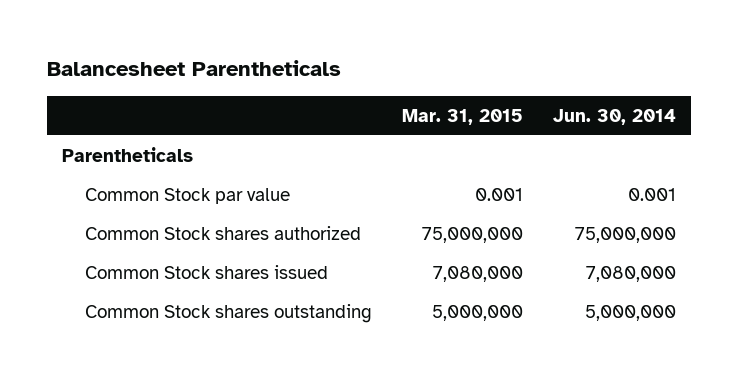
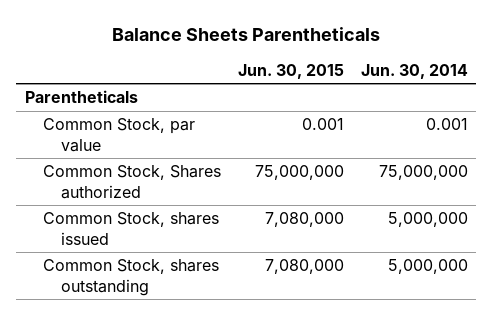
[46,60,341,77] Balancesheet Parentheticals -> [112,26,381,41] Balance Sheets Parentheticals
[402,108,524,125] Mar. 31, 2015 -> none
none -> [237,63,344,79] Jun. 30, 2015
[85,188,291,205] Common Stock par value -> [42,118,195,152] Common Stock, par value
[85,226,362,241] Common Stock shares authorized -> [42,165,221,199] Common Stock, Shares authorized
[85,265,329,280] Common Stock shares issued -> [42,212,219,245] Common Stock, shares issued
[586,266,677,283] 7,080,000 -> [387,212,468,228] 5,000,000
[85,304,373,324] Common Stock shares outstanding -> [42,259,219,296] Common Stock, shares outstanding

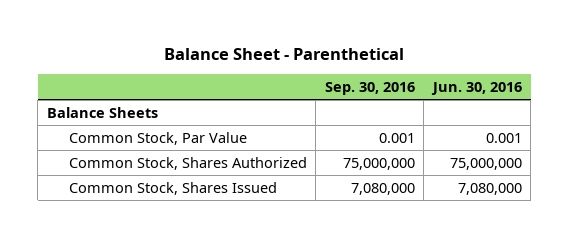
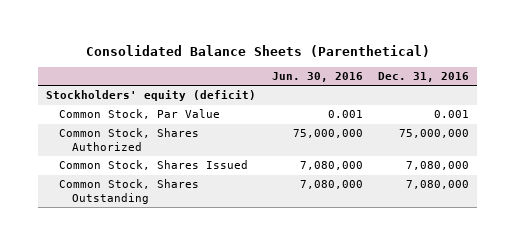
[164,48,405,61] Balance Sheet - Parenthetical -> [85,44,430,57] Consolidated Balance Sheets (Parenthetical)
[324,82,415,96] Sep. 30, 2016 -> none
none -> [378,72,470,83] Dec. 31, 2016
[46,106,158,118] Balance Sheets -> none
none -> [46,90,257,102] Stockholders' equity (deficit)
none -> [58,179,199,205] Common Stock, Shares Outstanding

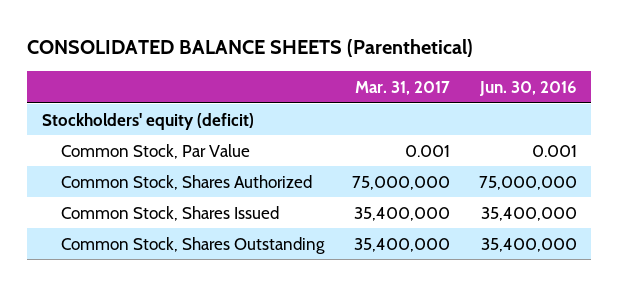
[85,44,430,57] Consolidated Balance Sheets (Parenthetical) -> [27,39,474,58] CONSOLIDATED BALANCE SHEETS (Parenthetical)
[378,72,470,83] Dec. 31, 2016 -> none
none -> [355,80,451,95] Mar. 31, 2017
[299,161,363,171] 7,080,000 -> [480,206,577,221] 35,400,000
[299,180,363,190] 7,080,000 -> [480,237,577,252] 35,400,000

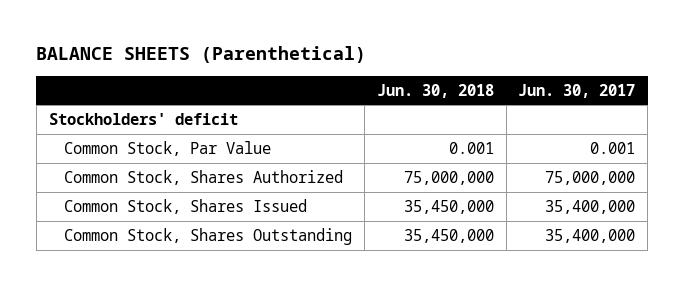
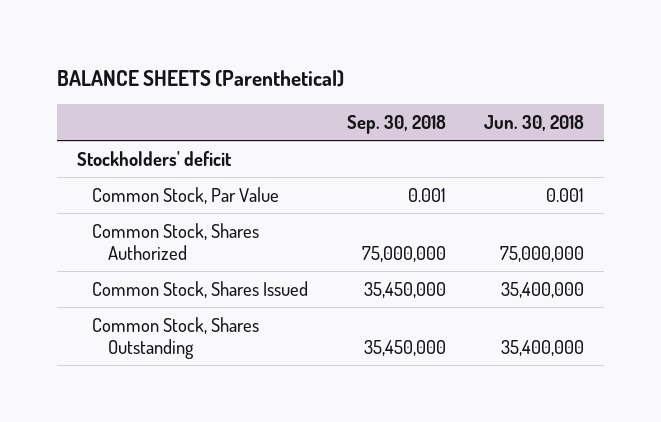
[518,83,636,98] Jun. 30, 2017 -> none
none -> [346,115,446,135] Sep. 30, 2018
[403,199,494,214] 35,450,000 -> [501,281,585,298] 35,400,000
[403,228,494,243] 35,450,000 -> [501,340,585,357] 35,400,000

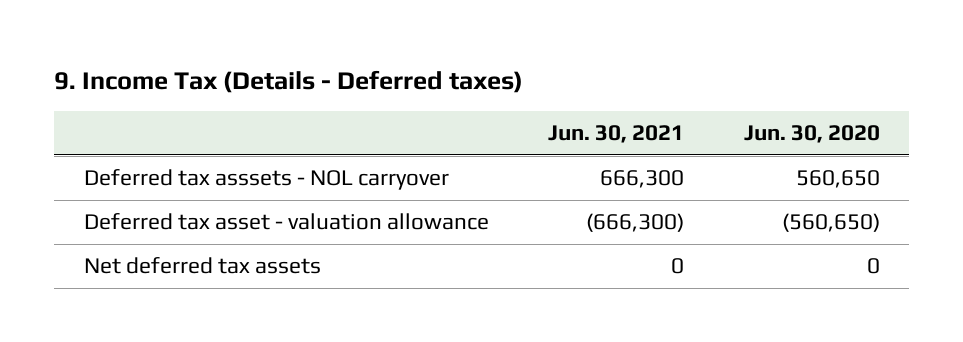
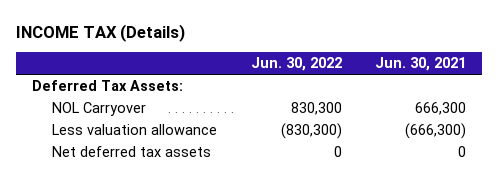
[53,69,523,93] 9. Income Tax (Details - Deferred taxes) -> [15,24,185,43] INCOME TAX (Details)
[743,125,880,144] Jun. 30, 2020 -> none
none -> [250,57,342,72] Jun. 30, 2022
none -> [32,80,184,92] Deferred Tax Assets:
[83,169,449,191] Deferred tax asssets - NOL carryover -> [52,102,147,117] NOL Carryover
[83,213,489,231] Deferred tax asset - valuation allowance -> [52,124,218,136] Less valuation allowance

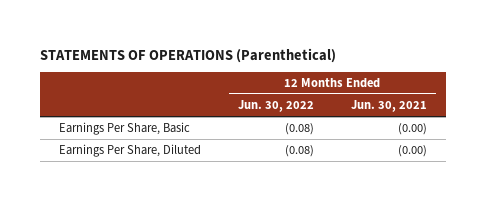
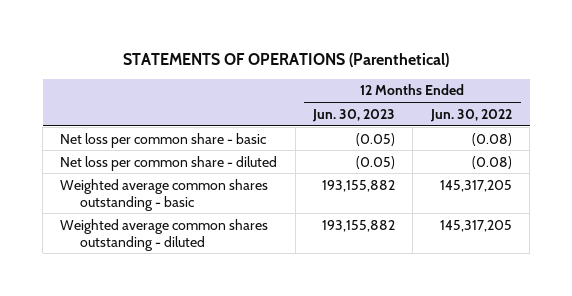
[351,100,428,113] Jun. 30, 2021 -> none
none -> [312,108,396,122] Jun. 30, 2023
[58,122,190,136] Earnings Per Share, Basic -> [60,132,267,148] Net loss per common share - basic
[58,144,201,158] Earnings Per Share, Diluted -> [60,155,278,171] Net loss per common share - diluted
none -> [60,178,269,211] Weighted average common shares outstanding - basic
none -> [60,218,269,251] Weighted average common shares outstanding - diluted

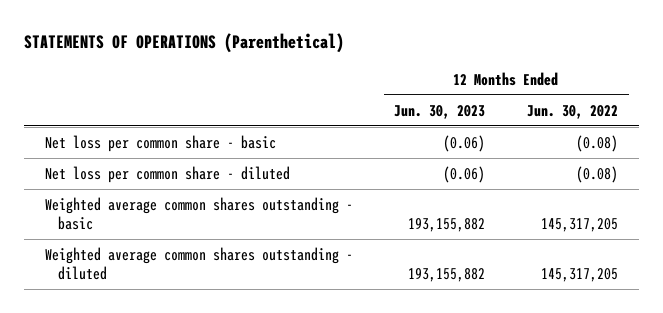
[356,132,396,146] (0.05) -> [443,134,486,152] (0.06)
[356,155,396,169] (0.05) -> [443,165,486,183] (0.06)

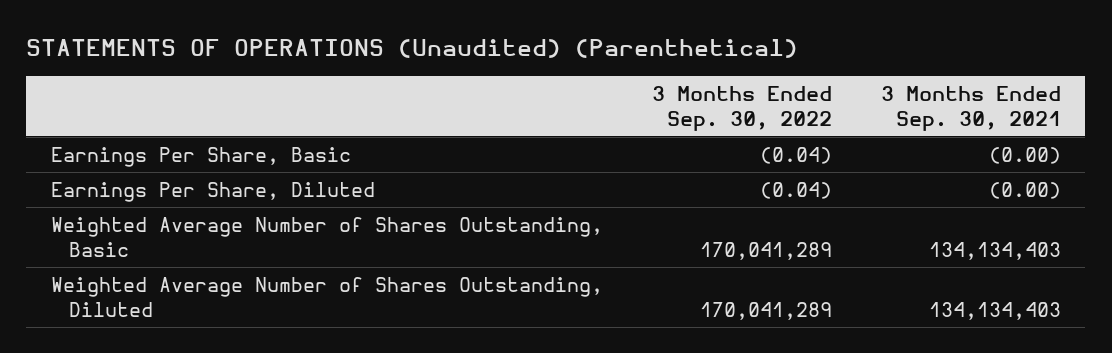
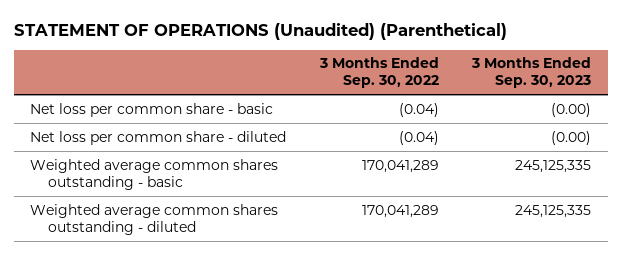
[26,39,799,59] STATEMENTS OF OPERATIONS (Unaudited) (Parenthetical) -> [13,22,507,40] STATEMENT OF OPERATIONS (Unaudited) (Parenthetical)
[880,85,1061,131] 3 Months Ended Sep. 30, 2021 -> none
none -> [471,57,592,89] 3 Months Ended Sep. 30, 2023
[50,146,351,167] Earnings Per Share, Basic -> [30,102,274,117] Net loss per common share - basic
[50,181,375,202] Earnings Per Share, Diluted -> [30,130,287,145] Net loss per common share - diluted
[50,216,603,257] Weighted Average Number of Shares Outstanding, Basic -> [30,158,279,190] Weighted average common shares outstanding - basic
[50,276,603,317] Weighted Average Number of Shares Outstanding, Diluted -> [30,203,279,235] Weighted average common shares outstanding - diluted

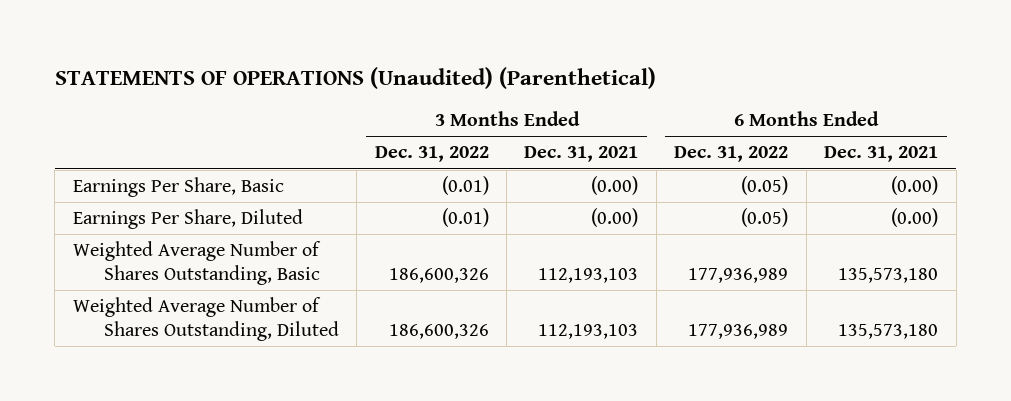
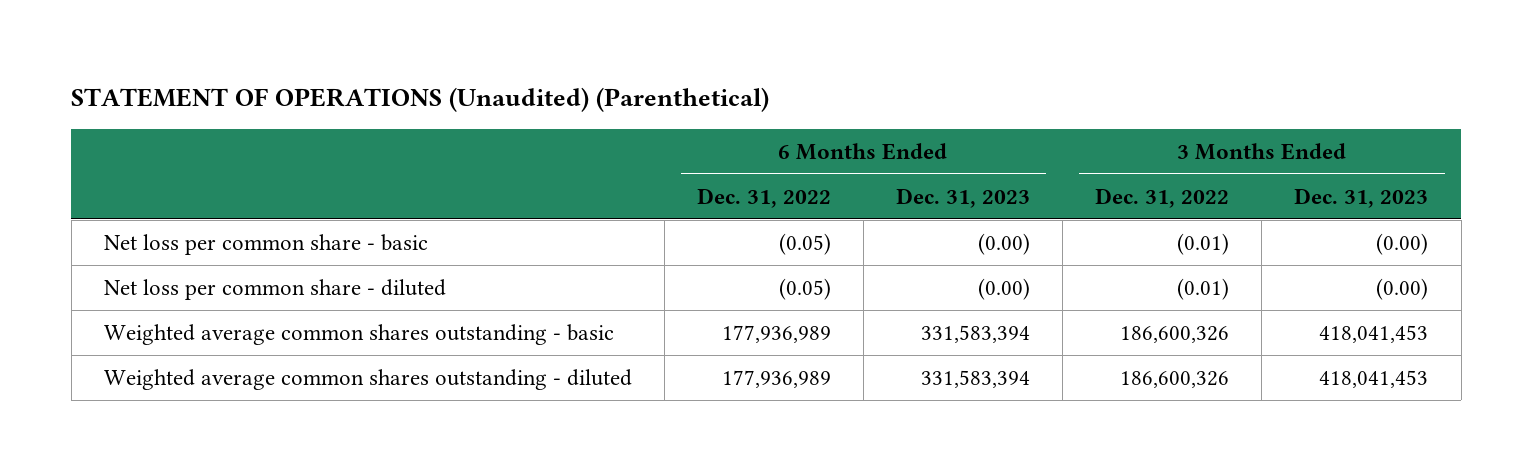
[54,67,656,90] STATEMENTS OF OPERATIONS (Unaudited) (Parenthetical) -> [71,87,770,113] STATEMENT OF OPERATIONS (Unaudited) (Parenthetical)
[524,146,639,163] Dec. 31, 2021 -> none
[824,146,939,163] Dec. 31, 2021 -> none
none -> [896,187,1031,208] Dec. 31, 2023
none -> [1294,187,1429,208] Dec. 31, 2023
[72,177,284,198] Earnings Per Share, Basic -> [103,233,428,255] Net loss per common share - basic
[72,209,303,230] Earnings Per Share, Diluted -> [103,278,446,300] Net loss per common share - diluted
[72,241,321,285] Weighted Average Number of Shares Outstanding, Basic -> [103,323,614,345] Weighted average common shares outstanding - basic
[72,297,339,341] Weighted Average Number of Shares Outstanding, Diluted -> [103,368,632,390] Weighted average common shares outstanding - diluted

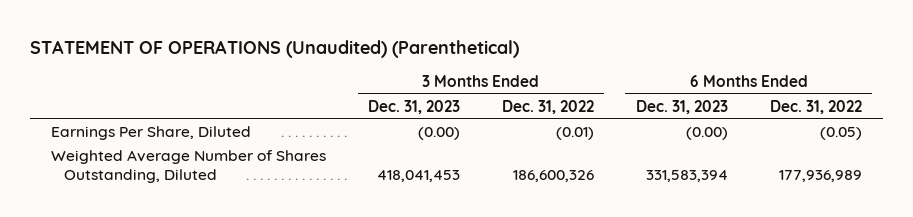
[103,233,428,255] Net loss per common share - basic -> none
[103,323,614,345] Weighted average common shares outstanding - basic -> none
[103,278,446,300] Net loss per common share - diluted -> [51,125,252,140] Earnings Per Share, Diluted
[103,368,632,390] Weighted average common shares outstanding - diluted -> [51,149,327,184] Weighted Average Number of Shares Outstanding, Diluted

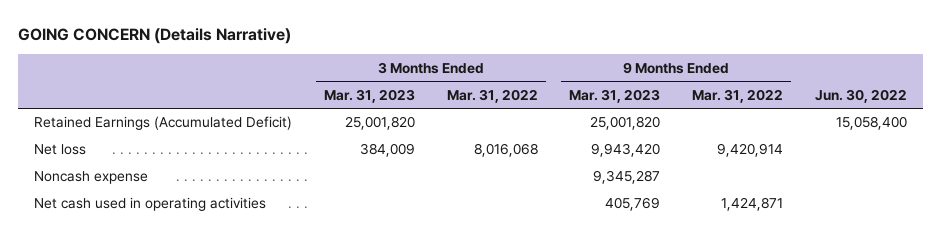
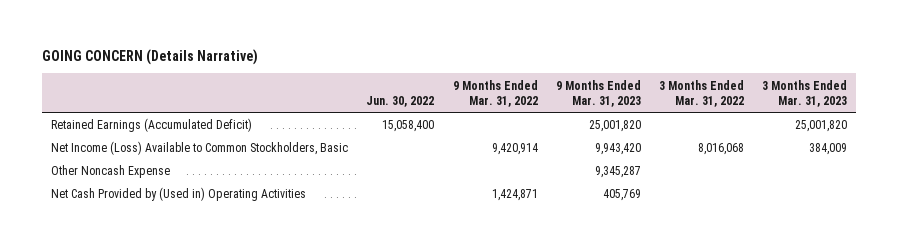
[34,144,87,156] Net loss -> [51,141,349,156] Net Income (Loss) Available to Common Stockholders, Basic
[34,171,149,185] Noncash expense -> [51,165,171,179] Other Noncash Expense
[34,197,267,212] Net cash used in operating activities -> [51,187,307,202] Net Cash Provided by (Used in) Operating Activities

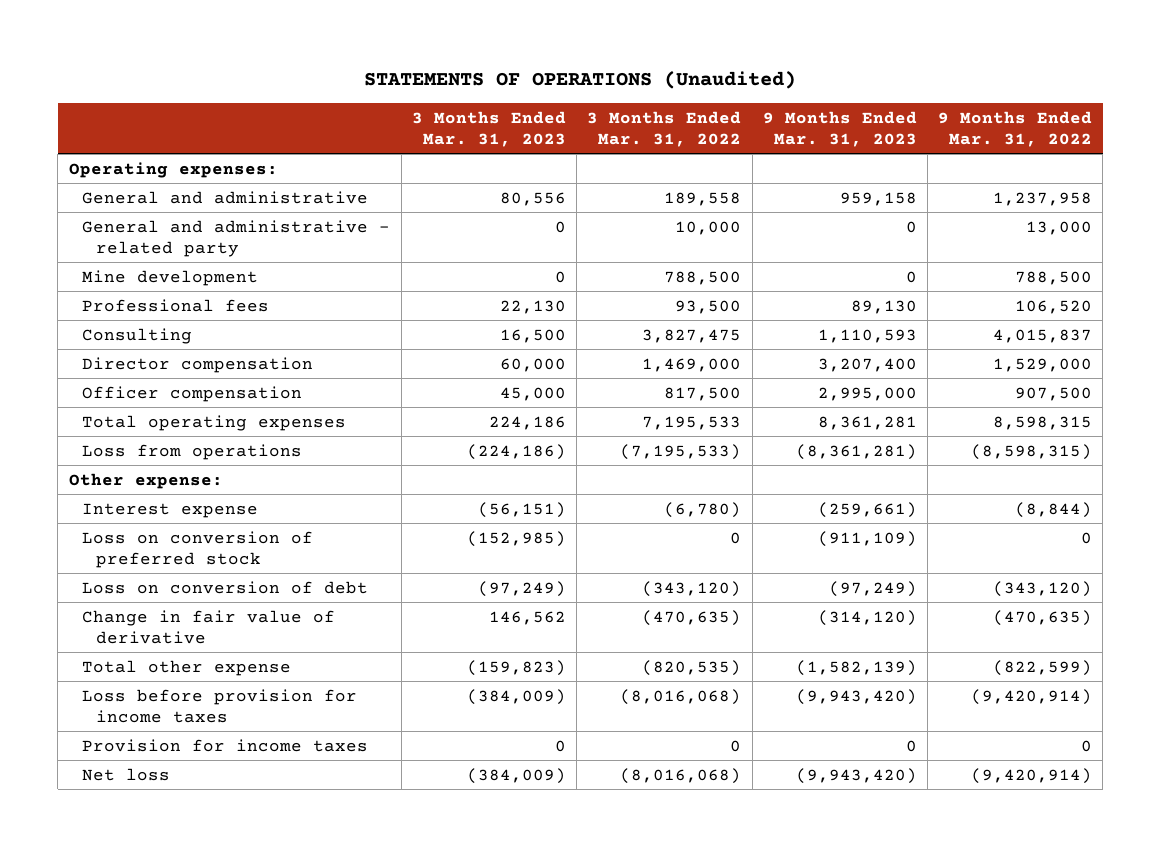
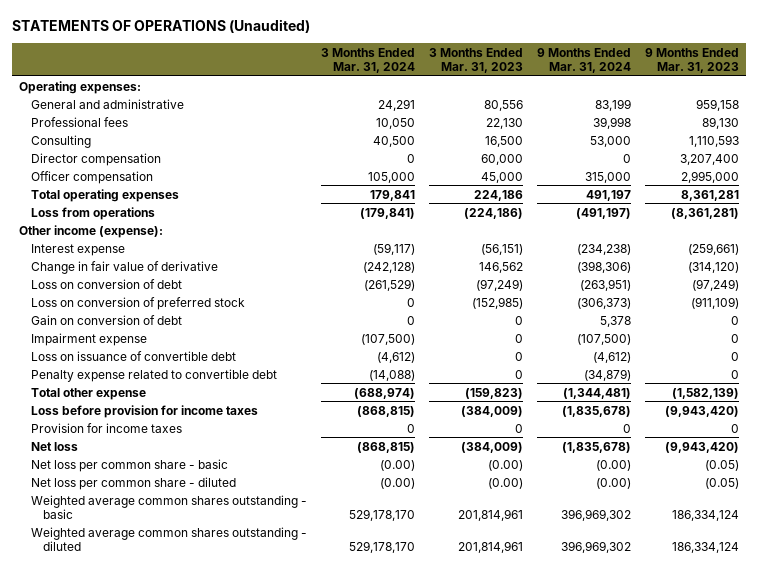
[587,110,742,147] 3 Months Ended Mar. 31, 2022 -> none
[938,110,1093,147] 9 Months Ended Mar. 31, 2022 -> none
none -> [320,47,415,73] 3 Months Ended Mar. 31, 2024
none -> [536,47,631,73] 9 Months Ended Mar. 31, 2024
[82,219,391,257] General and administrative - related party -> none
[82,269,259,286] Mine development -> none
[68,472,223,489] Other expense: -> [19,224,164,238] Other income (expense):
[82,580,369,594] Loss on conversion of debt -> [30,278,182,289] Loss on conversion of debt
[82,530,314,568] Loss on conversion of preferred stock -> [30,296,245,310] Loss on conversion of preferred stock
none -> [30,314,182,325] Gain on conversion of debt
none -> [30,332,147,346] Impairment expense
none -> [30,350,236,361] Loss on issuance of convertible debt
none -> [30,368,277,382] Penalty expense related to convertible debt
none -> [30,458,228,472] Net loss per common share - basic
none -> [30,476,236,490] Net loss per common share - diluted
none -> [30,494,307,519] Weighted average common shares outstanding - basic
none -> [30,526,307,551] Weighted average common shares outstanding - diluted

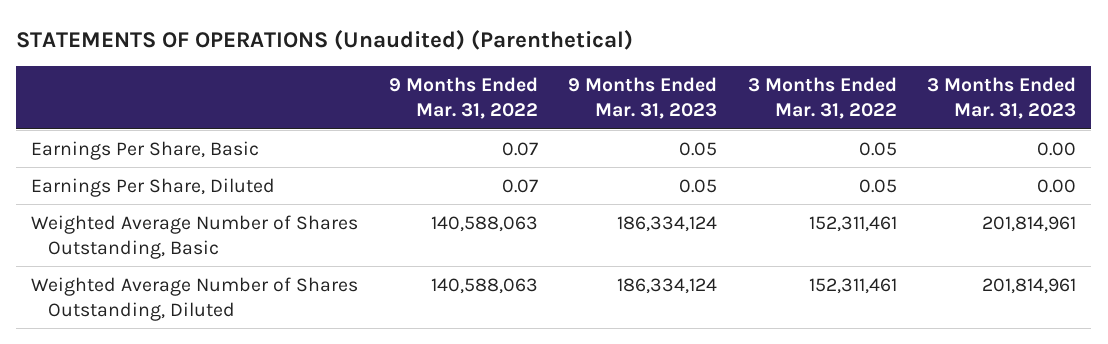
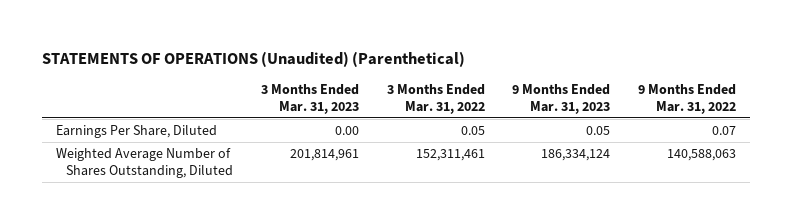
[31,140,260,160] Earnings Per Share, Basic -> none
[31,214,359,260] Weighted Average Number of Shares Outstanding, Basic -> none

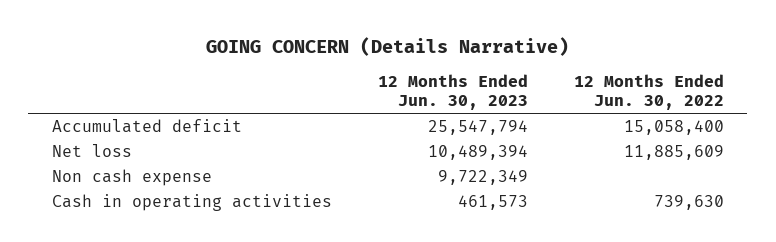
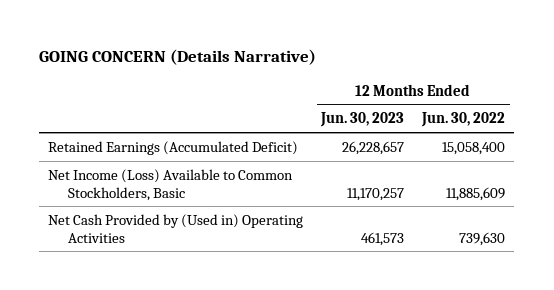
[51,168,212,186] Non cash expense -> none
[51,118,242,133] Accumulated deficit -> [48,140,299,155] Retained Earnings (Accumulated Deficit)
[427,119,528,135] 25,547,794 -> [342,140,405,155] 26,228,657
[51,143,132,157] Net loss -> [48,168,294,201] Net Income (Loss) Available to Common Stockholders, Basic
[427,144,528,160] 10,489,394 -> [347,187,405,201] 11,170,257
[51,193,332,211] Cash in operating activities -> [48,213,304,243] Net Cash Provided by (Used in) Operating Activities

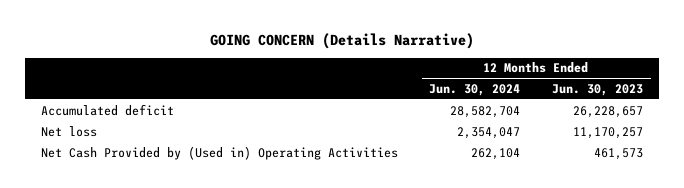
[421,112,506,128] Jun. 30, 2022 -> none
none -> [429,84,521,97] Jun. 30, 2024
[48,140,299,155] Retained Earnings (Accumulated Deficit) -> [40,103,174,116] Accumulated deficit
[48,168,294,201] Net Income (Loss) Available to Common Stockholders, Basic -> [40,125,97,137] Net loss

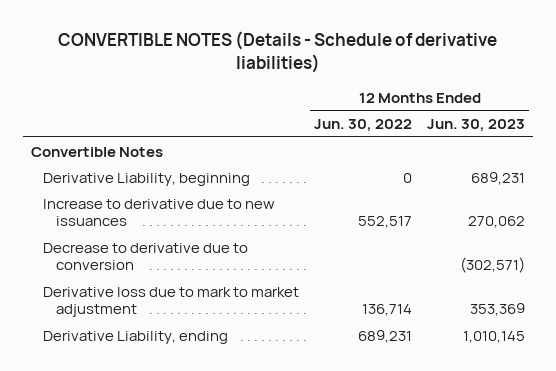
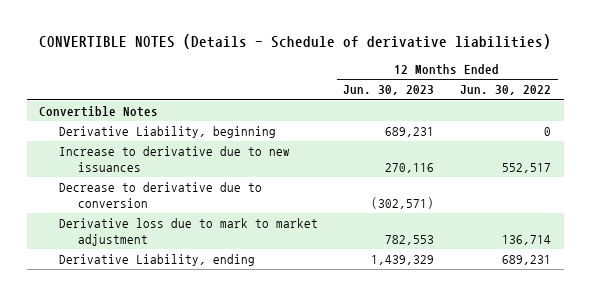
[468,216,526,229] 270,062 -> [385,162,435,173] 270,116
[470,303,526,317] 353,369 -> [385,234,435,245] 782,553
[463,330,526,343] 1,010,145 -> [371,255,435,266] 1,439,329

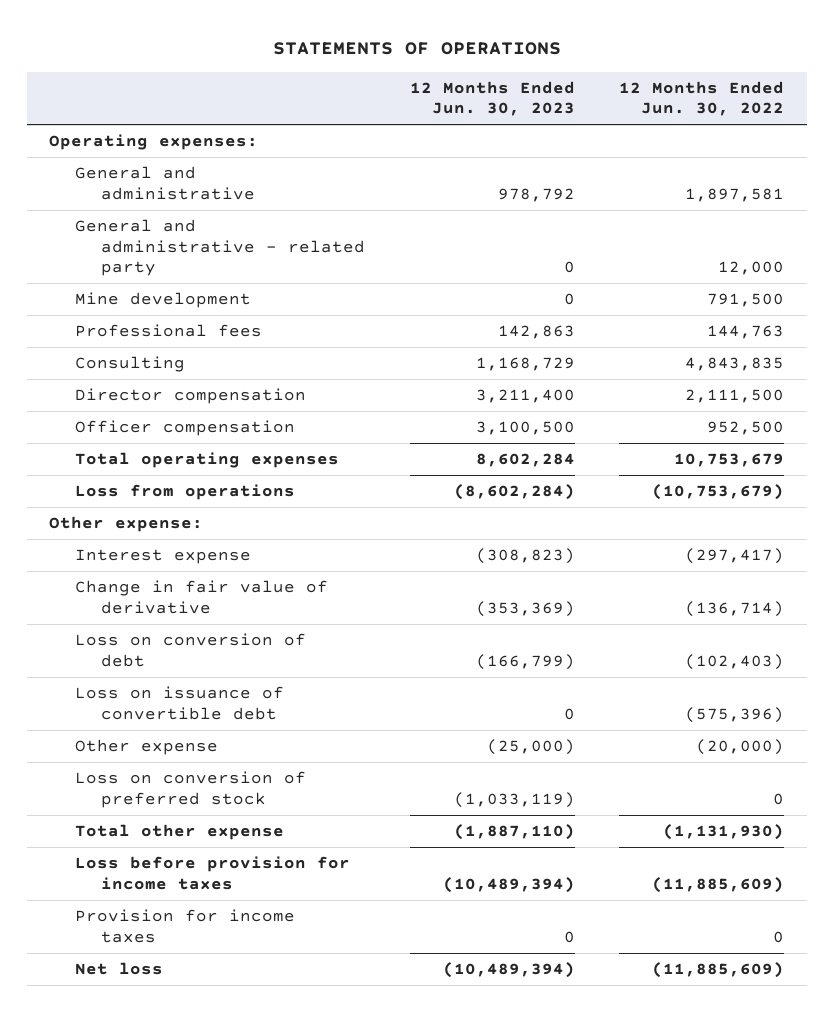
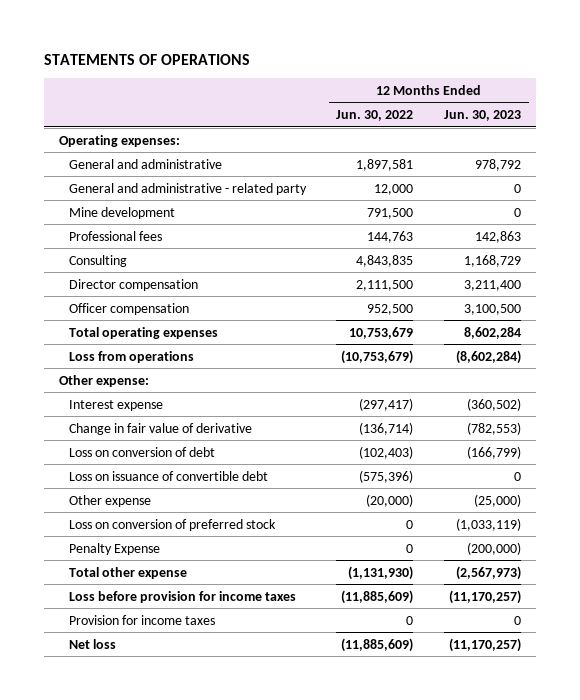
[475,548,575,565] (308,823) -> [467,397,522,411] (360,502)
[475,600,575,617] (353,369) -> [467,421,522,435] (782,553)
none -> [68,542,160,555] Penalty Expense
[453,824,575,841] (1,887,110) -> [456,565,522,580] (2,567,973)
[442,876,575,893] (10,489,394) -> [449,589,522,604] (11,170,257)
[442,962,575,979] (10,489,394) -> [449,637,522,652] (11,170,257)

